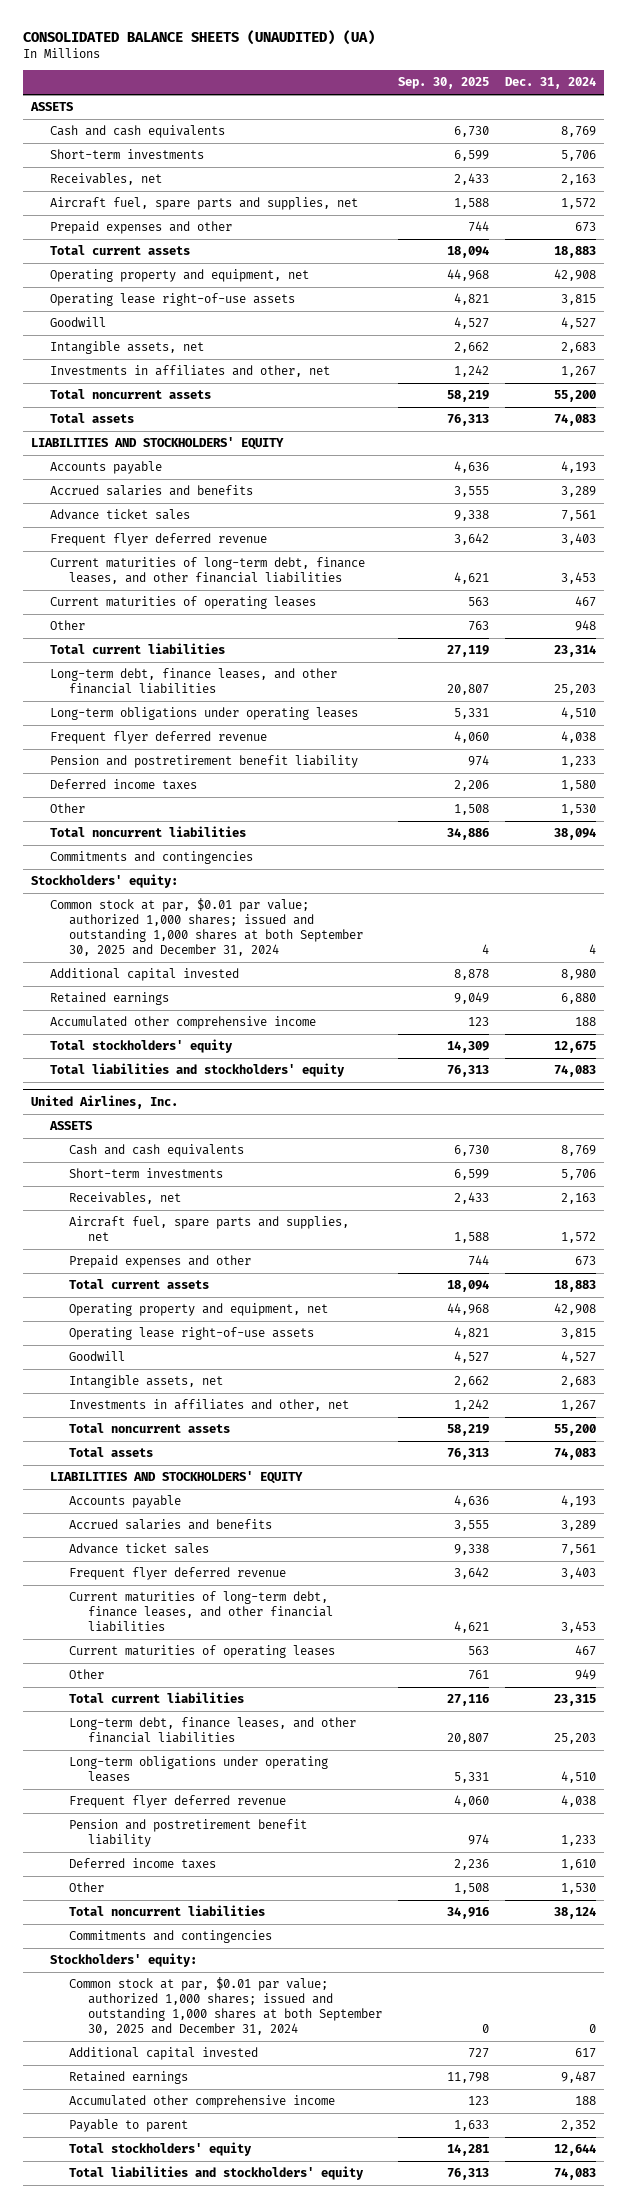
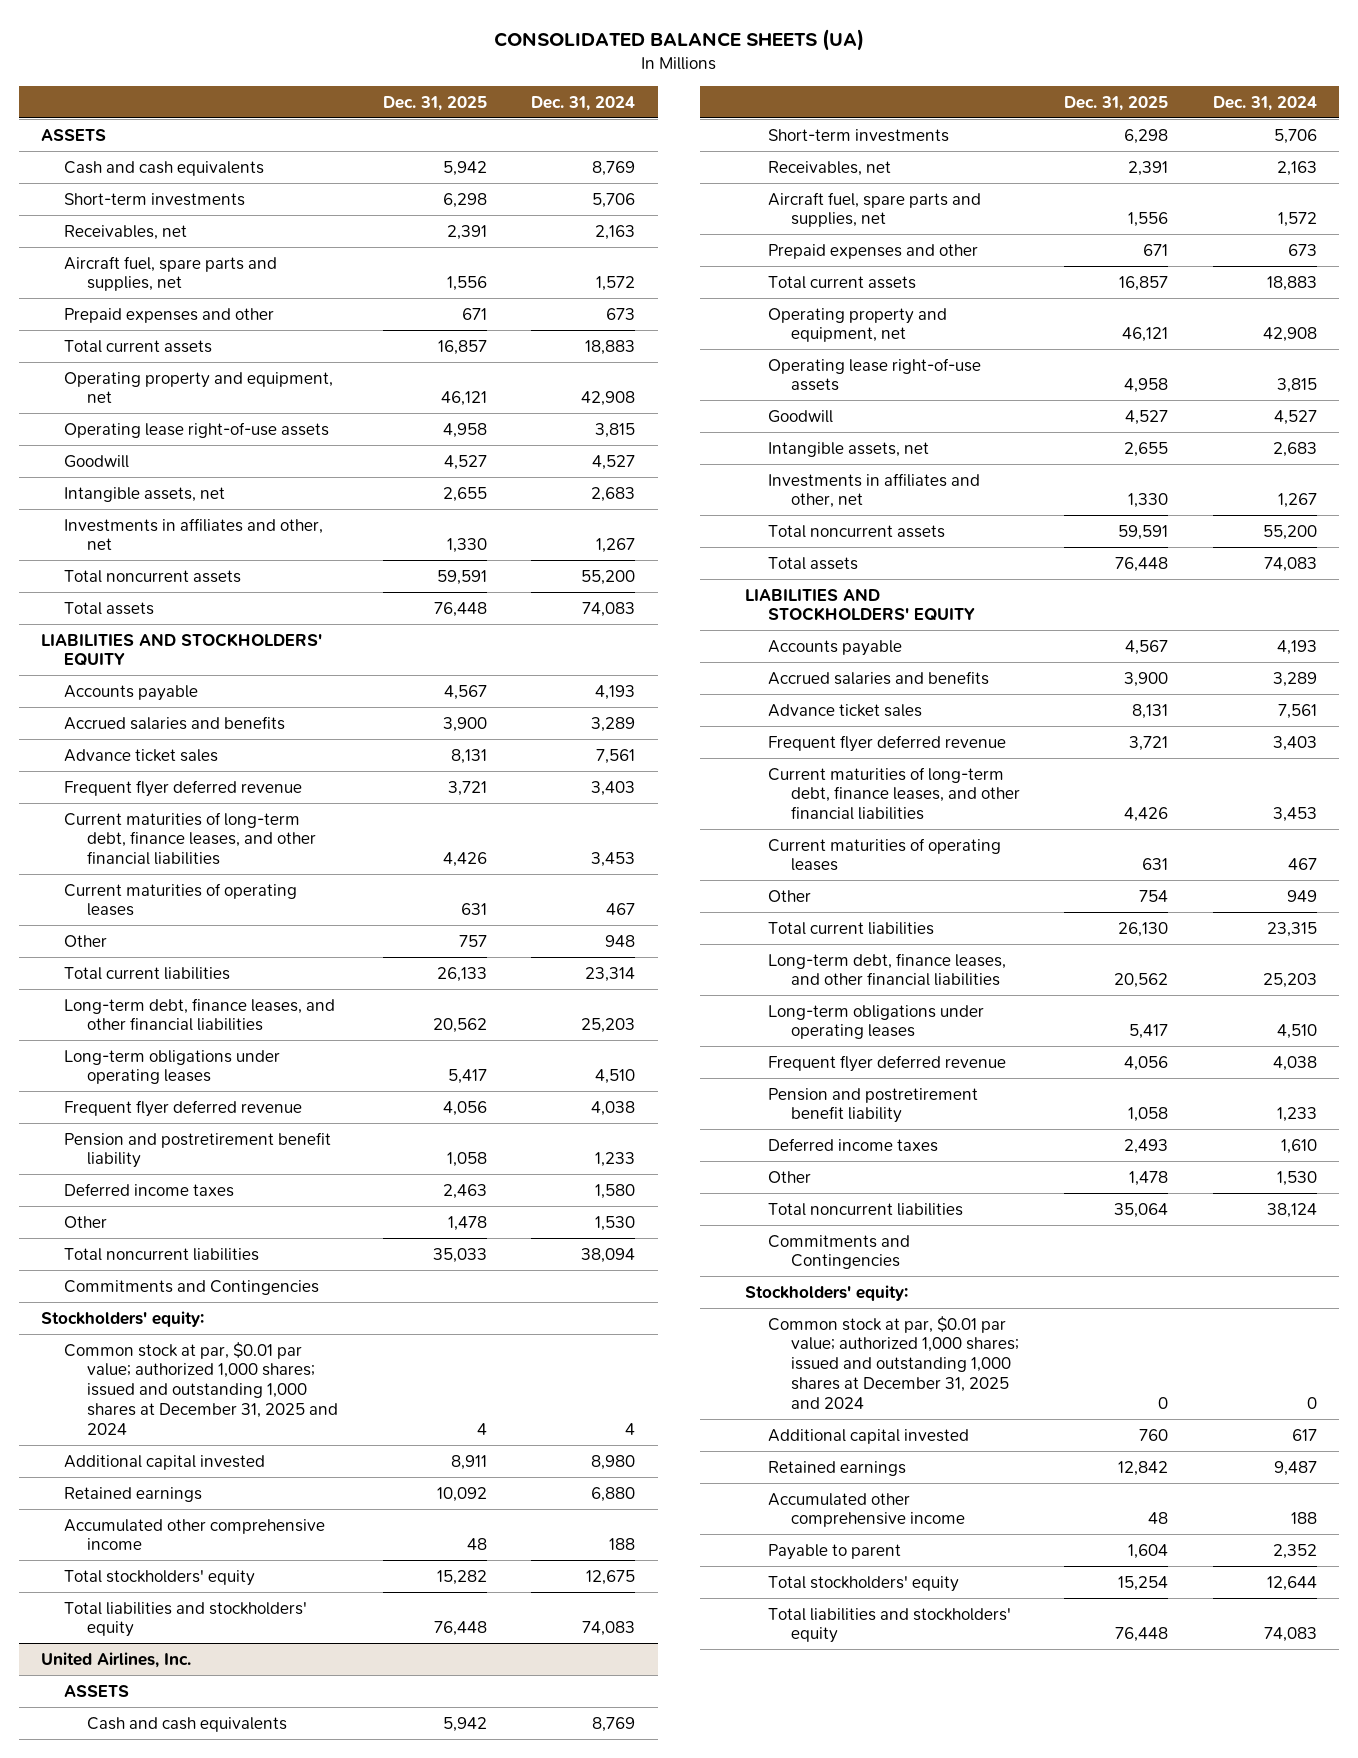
[23,29,376,45] CONSOLIDATED BALANCE SHEETS (UNAUDITED) (UA) -> [493,28,864,51] CONSOLIDATED BALANCE SHEETS (UA)
[397,77,489,90] Sep. 30, 2025 -> none
none -> [382,95,487,111] Dec. 31, 2025
[50,851,254,865] Commitments and contingencies -> [63,1279,319,1295] Commitments and Contingencies
[50,898,363,957] Common stock at par, $0.01 par value; authorized 1,000 shares; issued and outstanding 1,000 shares at both September 30, 2025 and December 31, 2024 -> [63,1341,338,1435] Common stock at par, $0.01 par value; authorized 1,000 shares; issued and outstanding 1,000 shares at December 31, 2025 and 2024
[68,1930,272,1944] Commitments and contingencies -> [768,1234,911,1270] Commitments and Contingencies
[68,1977,382,2036] Common stock at par, $0.01 par value; authorized 1,000 shares; issued and outstanding 1,000 shares at both September 30, 2025 and December 31, 2024 -> [768,1315,1019,1409] Common stock at par, $0.01 par value; authorized 1,000 shares; issued and outstanding 1,000 shares at December 31, 2025 and 2024

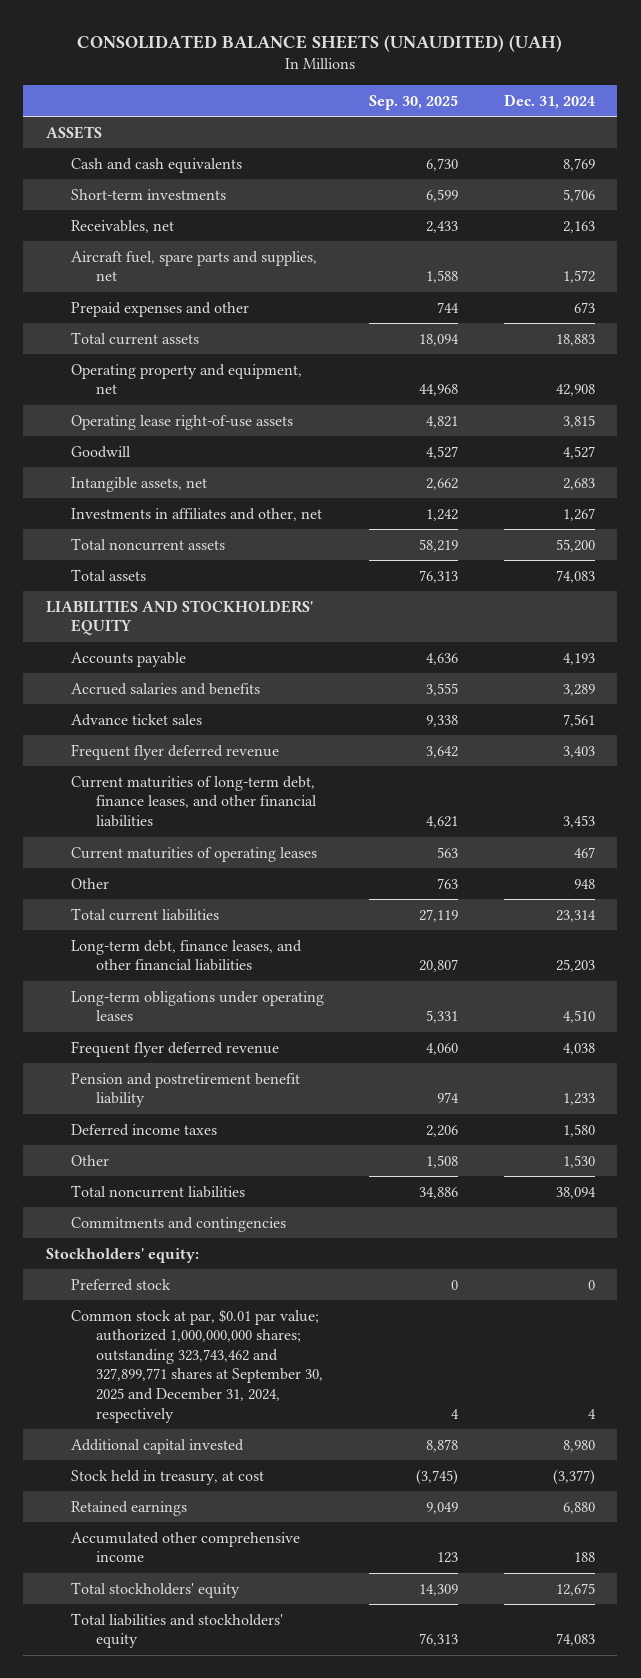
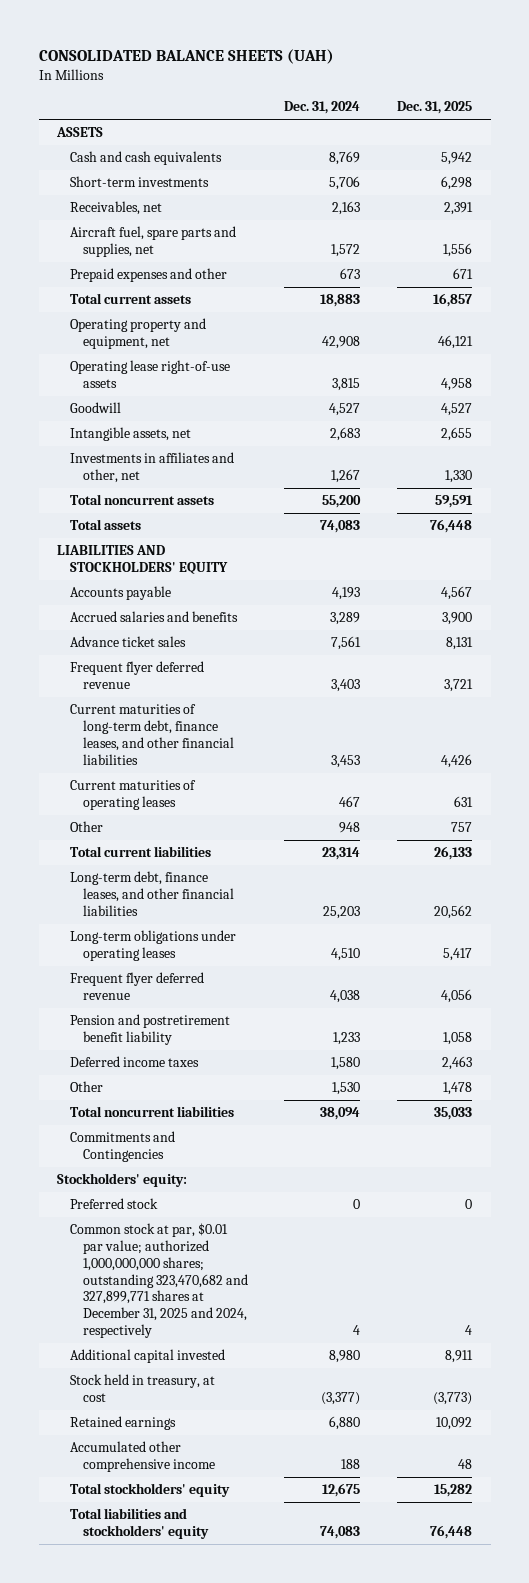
[77,34,563,52] CONSOLIDATED BALANCE SHEETS (UNAUDITED) (UAH) -> [38,48,334,64] CONSOLIDATED BALANCE SHEETS (UAH)
[369,94,459,110] Sep. 30, 2025 -> none
none -> [397,101,473,115] Dec. 31, 2025
[70,1216,286,1232] Commitments and contingencies -> [69,1131,175,1163] Commitments and Contingencies
[70,1308,323,1423] Common stock at par, $0.01 par value; authorized 1,000,000,000 shares; outstanding 323,743,462 and 327,899,771 shares at September 30, 2025 and December 31, 2024, respectively -> [69,1223,248,1338] Common stock at par, $0.01 par value; authorized 1,000,000,000 shares; outstanding 323,470,682 and 327,899,771 shares at December 31, 2025 and 2024, respectively

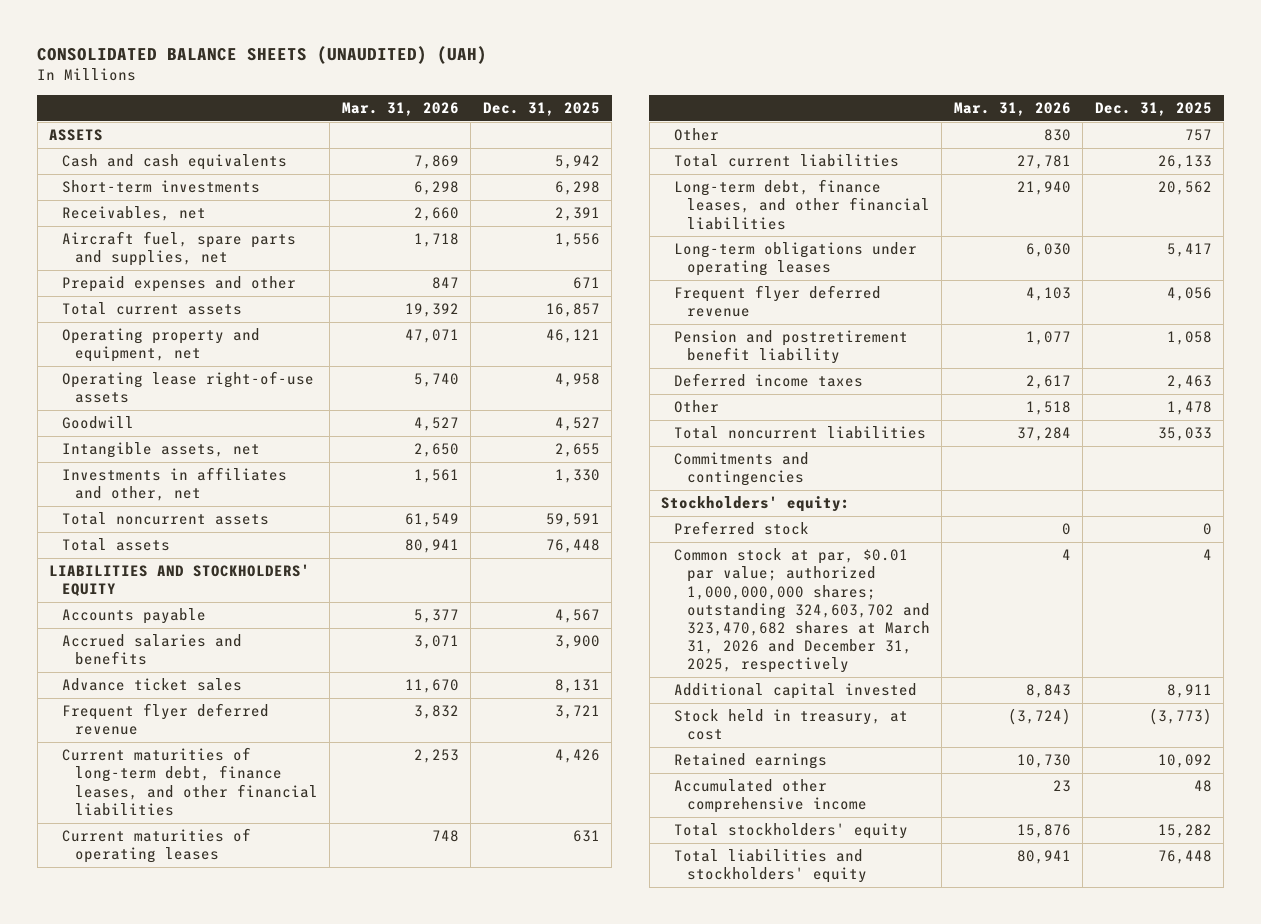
[38,48,334,64] CONSOLIDATED BALANCE SHEETS (UAH) -> [37,46,488,65] CONSOLIDATED BALANCE SHEETS (UNAUDITED) (UAH)
[284,101,361,115] Dec. 31, 2024 -> none
none -> [341,102,459,117] Mar. 31, 2026
[69,1131,175,1163] Commitments and Contingencies -> [673,452,809,487] Commitments and contingencies
[69,1223,248,1338] Common stock at par, $0.01 par value; authorized 1,000,000,000 shares; outstanding 323,470,682 and 327,899,771 shares at December 31, 2025 and 2024, respectively -> [673,548,930,674] Common stock at par, $0.01 par value; authorized 1,000,000,000 shares; outstanding 324,603,702 and 323,470,682 shares at March 31, 2026 and December 31, 2025, respectively

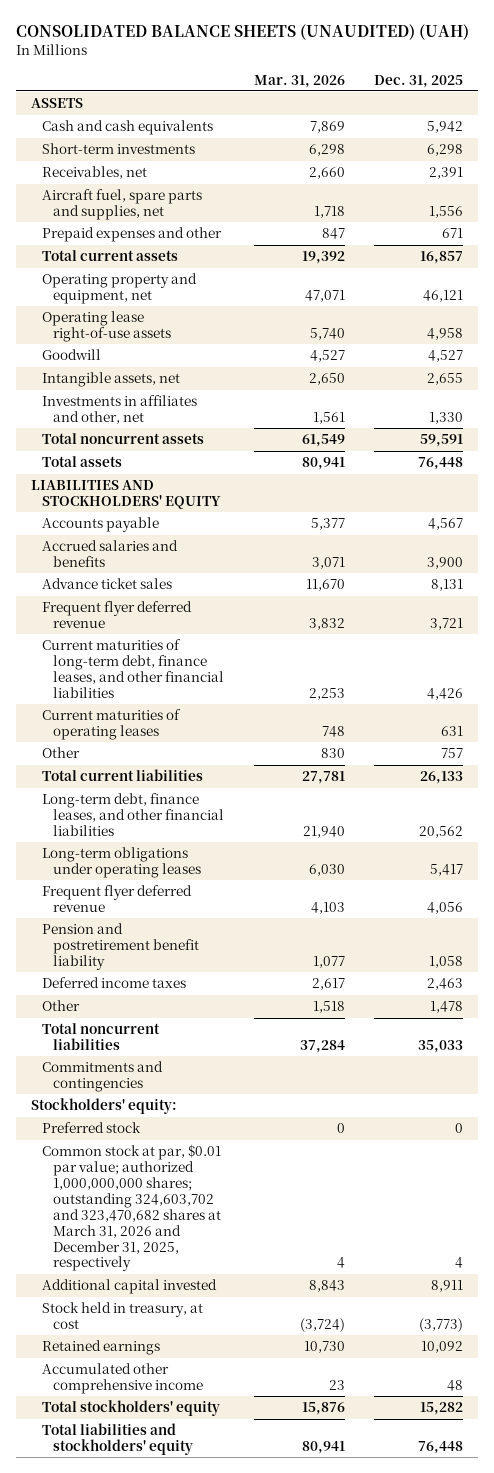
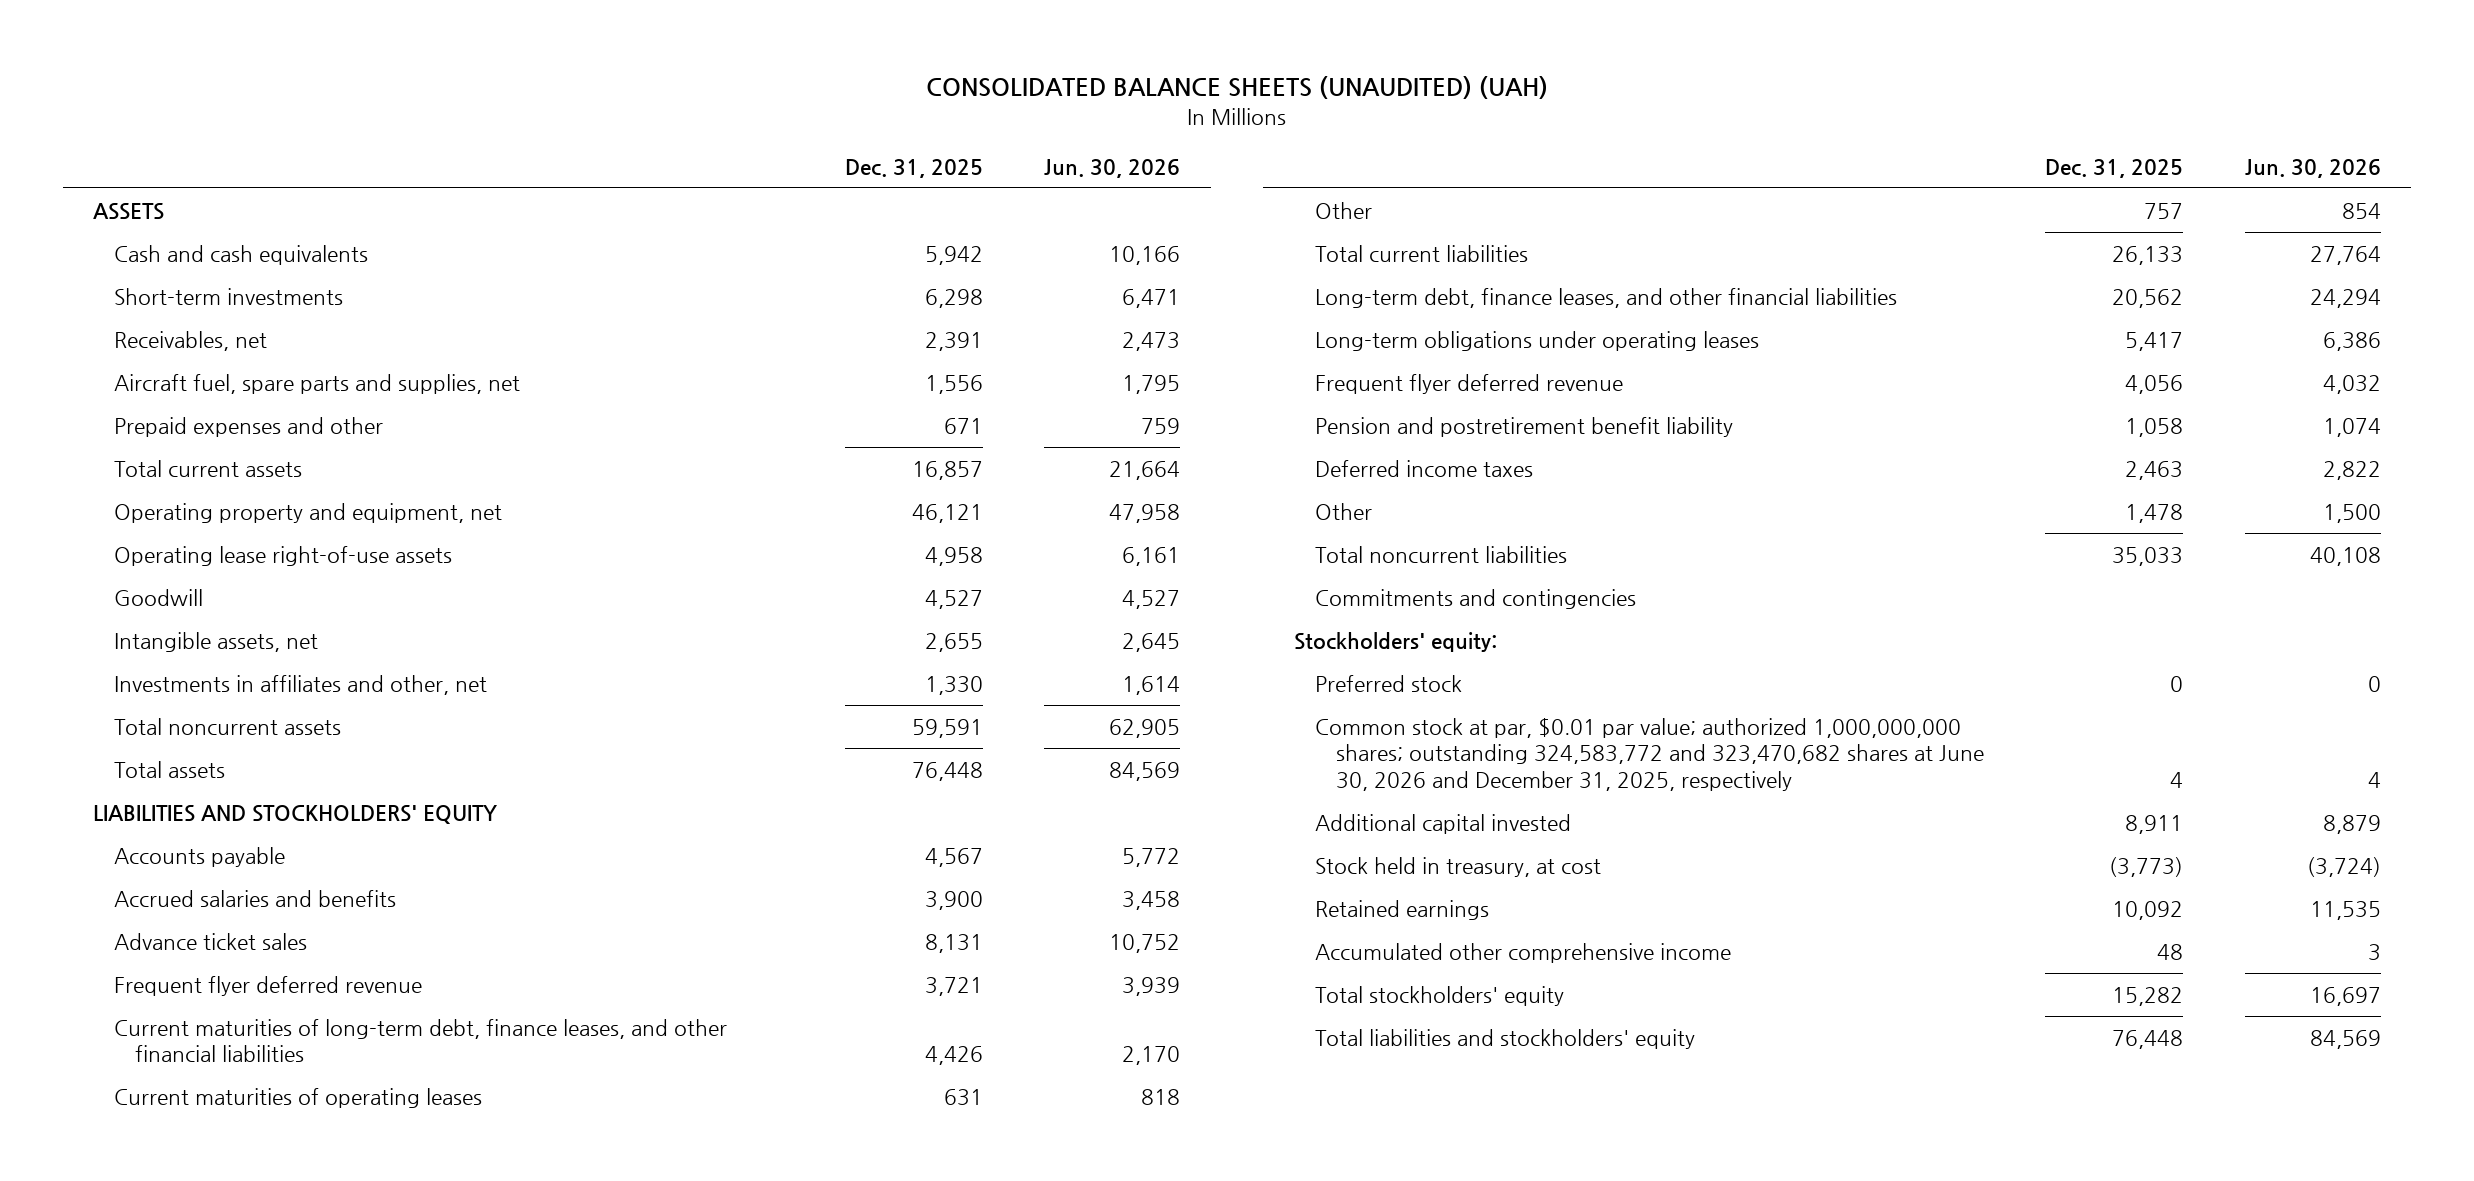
[253,74,345,88] Mar. 31, 2026 -> none
none -> [1043,158,1180,178] Jun. 30, 2026
[42,1144,222,1272] Common stock at par, $0.01 par value; authorized 1,000,000,000 shares; outstanding 324,603,702 and 323,470,682 shares at March 31, 2026 and December 31, 2025, respectively -> [1315,717,1985,791] Common stock at par, $0.01 par value; authorized 1,000,000,000 shares; outstanding 324,583,772 and 323,470,682 shares at June 30, 2026 and December 31, 2025, respectively

